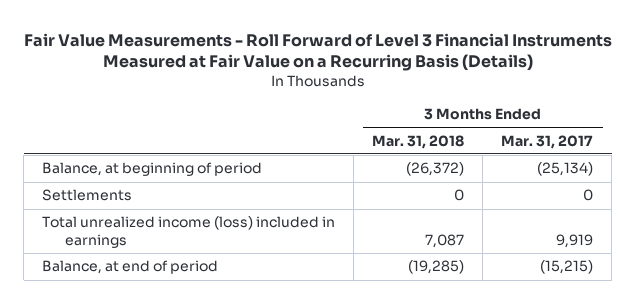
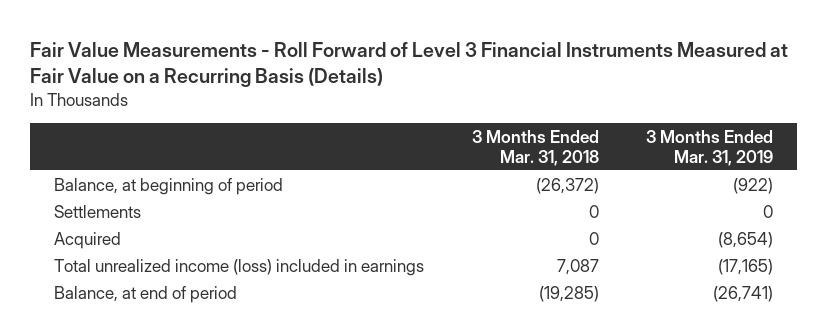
[501,134,594,149] Mar. 31, 2017 -> none
none -> [646,129,774,166] 3 Months Ended Mar. 31, 2019
none -> [54,231,122,249] Acquired

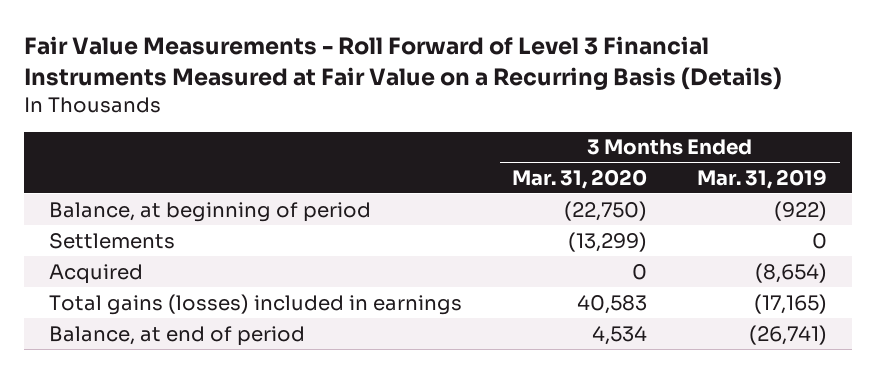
[471,129,599,166] 3 Months Ended Mar. 31, 2018 -> none
none -> [512,168,648,189] Mar. 31, 2020
[54,258,425,276] Total unrealized income (loss) included in earnings -> [48,293,462,315] Total gains (losses) included in earnings

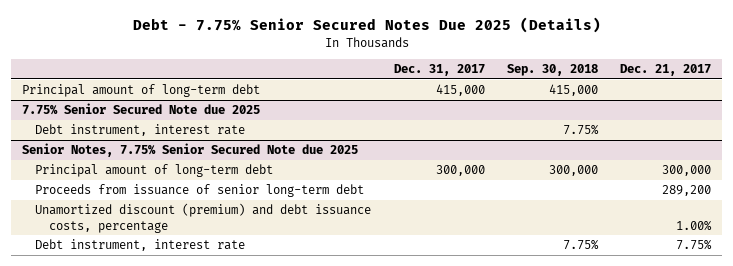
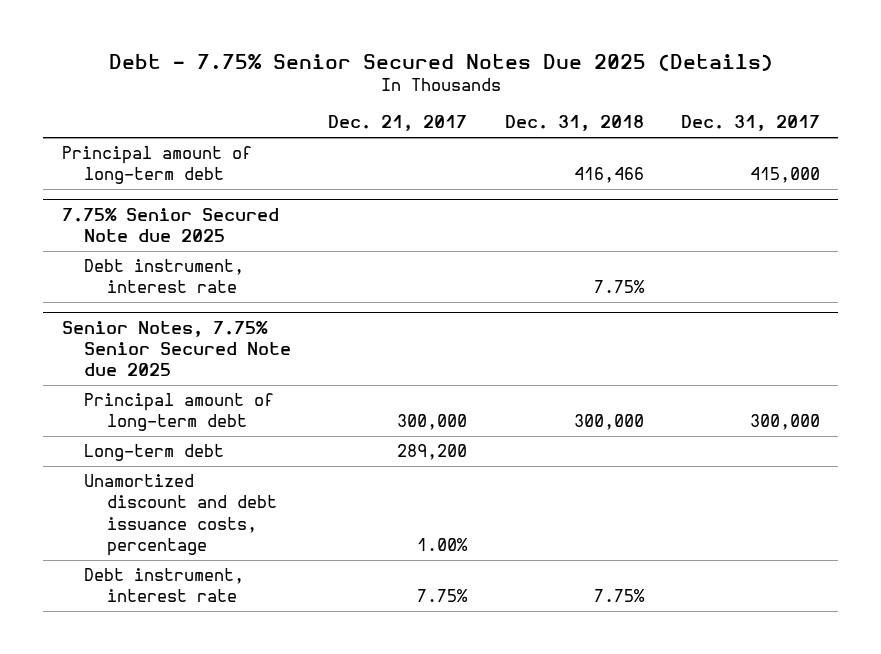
[506,64,598,77] Sep. 30, 2018 -> none
none -> [504,115,644,132] Dec. 31, 2018
[35,184,365,198] Proceeds from issuance of senior long-term debt -> [84,444,225,462] Long-term debt
[35,203,372,233] Unamortized discount (premium) and debt issuance costs, percentage -> [84,474,278,556] Unamortized discount and debt issuance costs, percentage

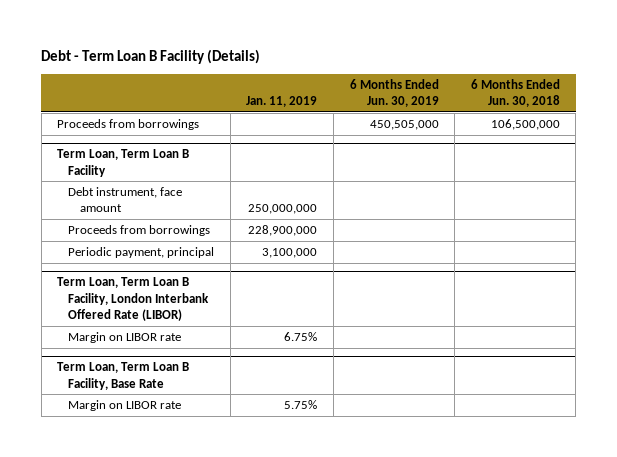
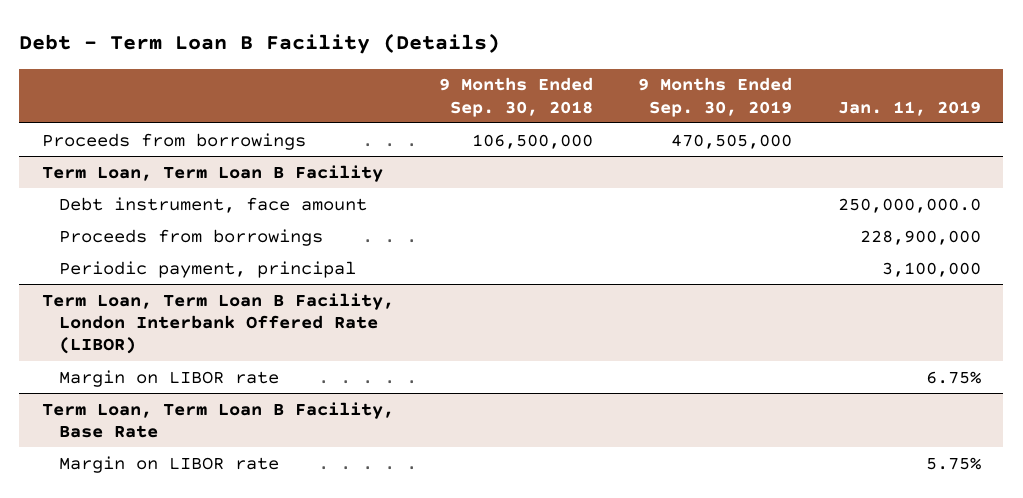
[349,78,439,108] 6 Months Ended Jun. 30, 2019 -> none
[470,78,560,108] 6 Months Ended Jun. 30, 2018 -> none
none -> [439,77,594,117] 9 Months Ended Sep. 30, 2018
none -> [638,77,793,117] 9 Months Ended Sep. 30, 2019
[248,204,318,215] 250,000,000 -> [837,197,981,213] 250,000,000.0

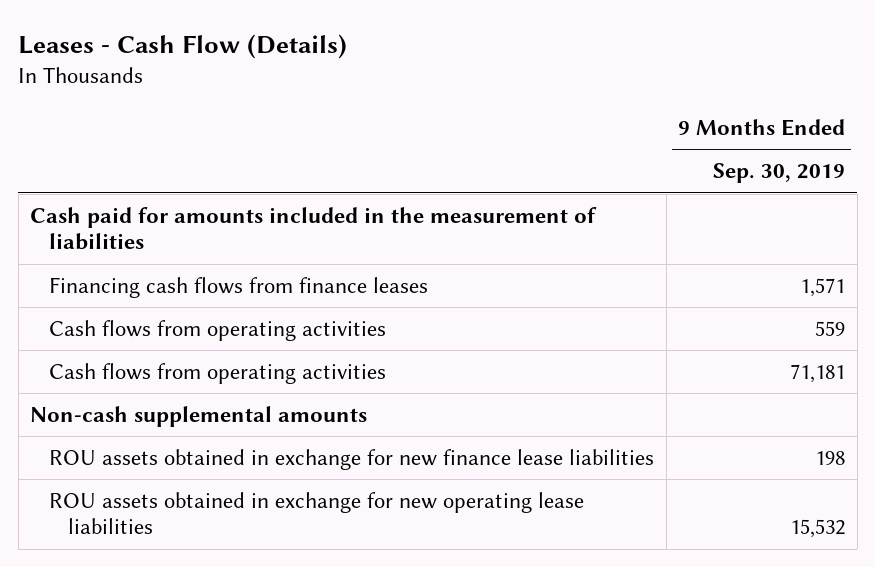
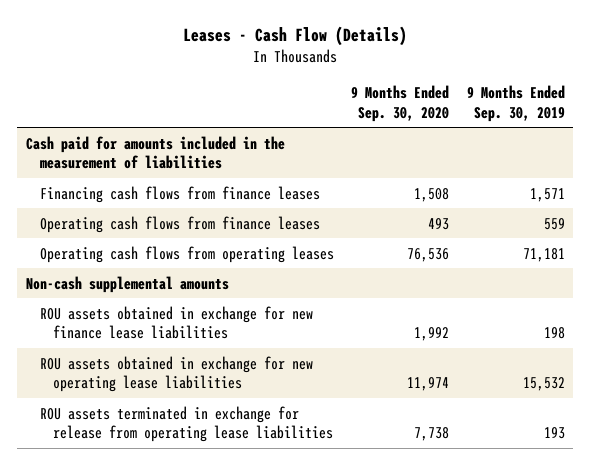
none -> [351,85,450,122] 9 Months Ended Sep. 30, 2020
[48,320,386,342] Cash flows from operating activities -> [39,215,320,233] Operating cash flows from finance leases
[48,363,386,385] Cash flows from operating activities -> [39,245,334,263] Operating cash flows from operating leases
none -> [39,405,334,443] ROU assets terminated in exchange for release from operating lease liabilities

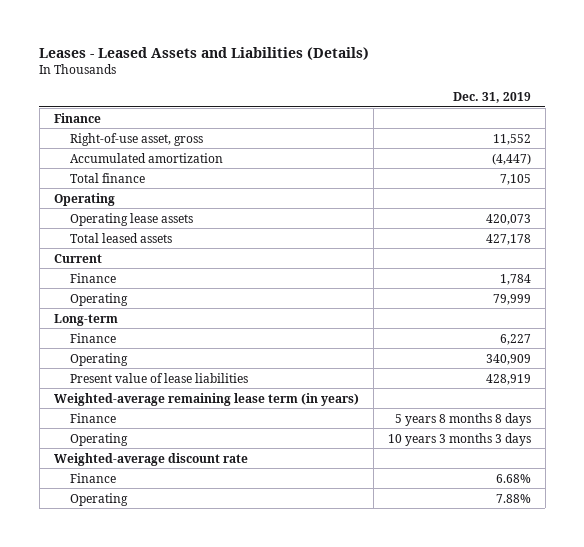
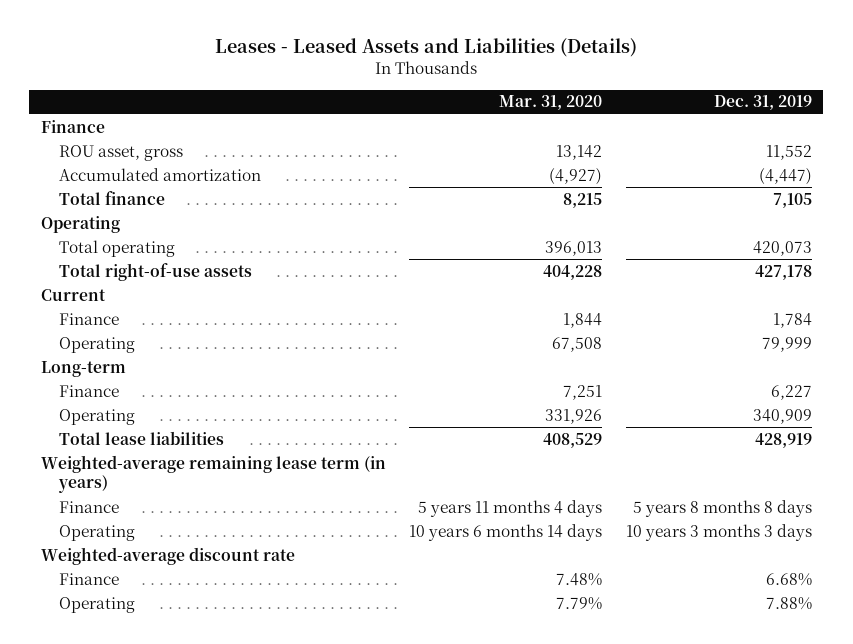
none -> [499,95,603,111] Mar. 31, 2020
[69,132,203,146] Right-of-use asset, gross -> [59,144,184,161] ROU asset, gross
[69,212,193,226] Operating lease assets -> [59,239,176,257] Total operating
[69,232,172,243] Total leased assets -> [59,262,253,281] Total right-of-use assets
[69,372,248,383] Present value of lease liabilities -> [59,430,225,445] Total lease liabilities

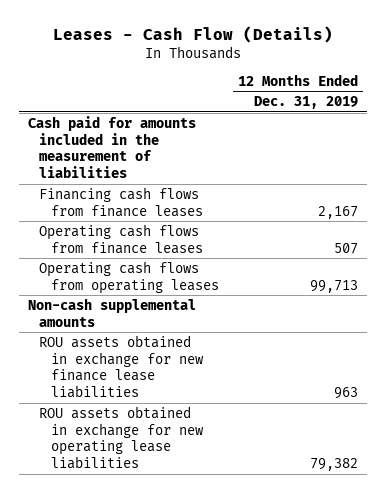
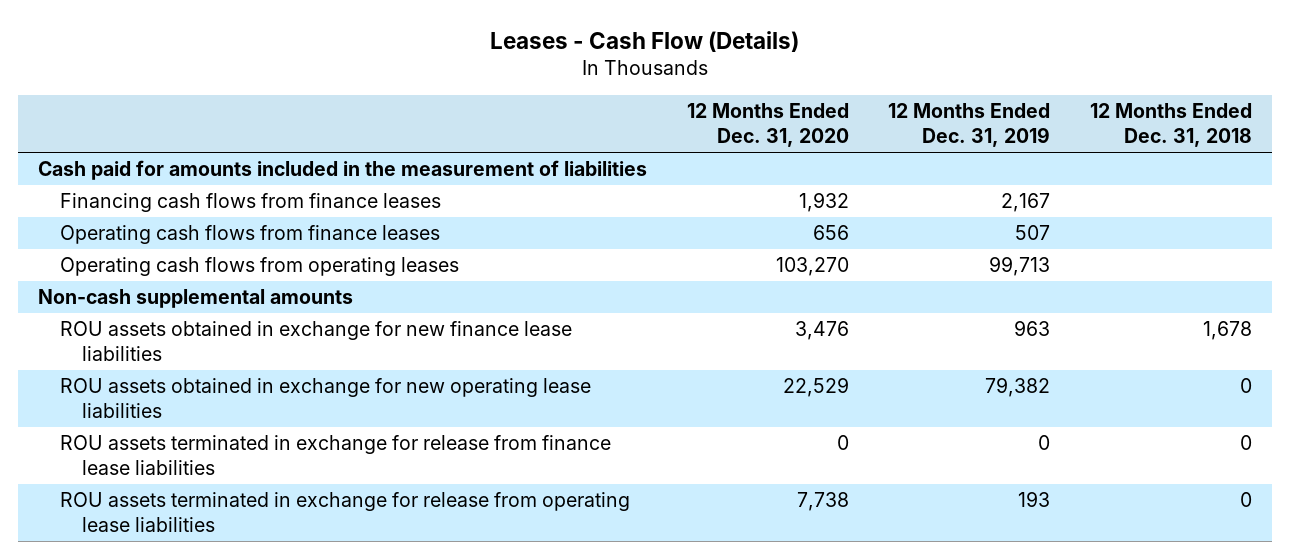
none -> [686,103,849,148] 12 Months Ended Dec. 31, 2020
none -> [1090,103,1253,148] 12 Months Ended Dec. 31, 2018
none -> [60,435,612,476] ROU assets terminated in exchange for release from finance lease liabilities
none -> [60,492,631,533] ROU assets terminated in exchange for release from operating lease liabilities

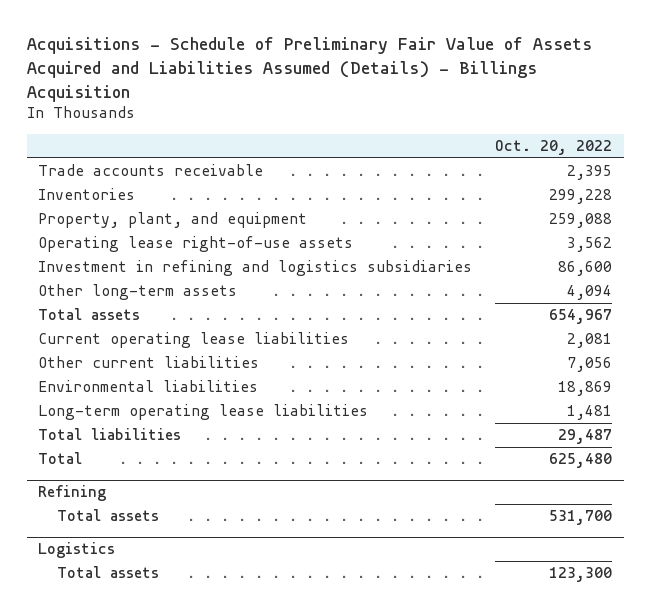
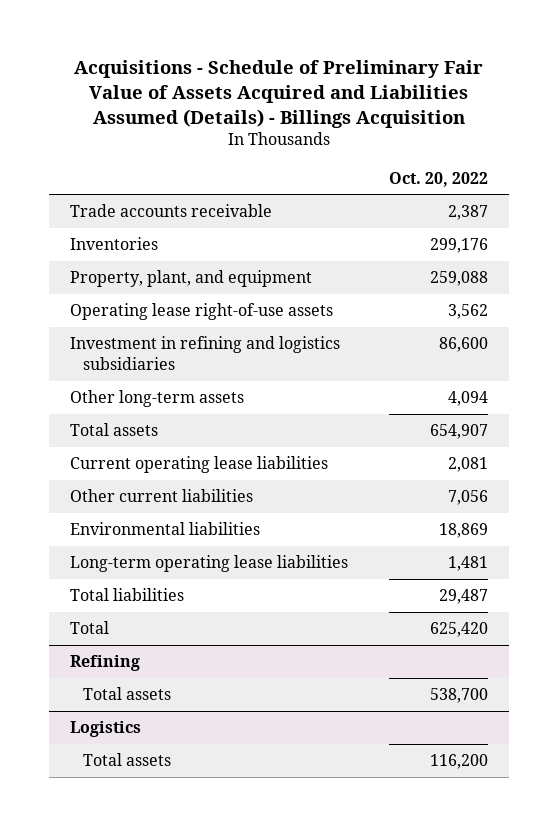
[567,165,613,181] 2,395 -> [448,205,489,221] 2,387
[549,189,613,205] 299,228 -> [430,238,489,254] 299,176
[549,309,613,325] 654,967 -> [430,424,489,440] 654,907
[549,453,613,469] 625,480 -> [430,622,489,638] 625,420
[549,510,613,526] 531,700 -> [430,688,489,704] 538,700
[549,567,613,583] 123,300 -> [430,754,489,770] 116,200

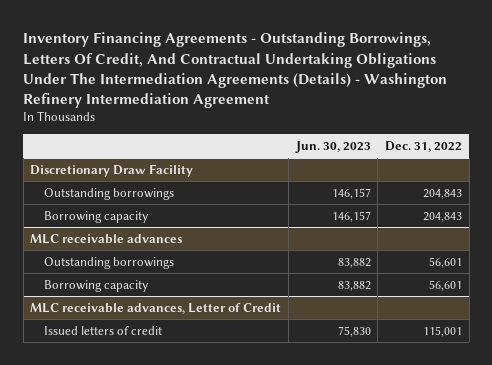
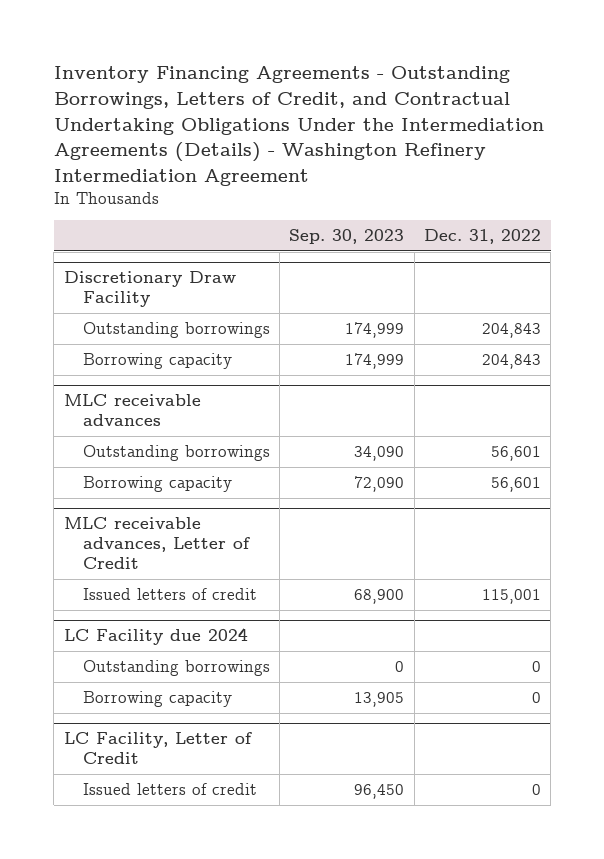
[23,32,448,108] Inventory Financing Agreements - Outstanding Borrowings, Letters Of Credit, And Contractual Undertaking Obligations Under The Intermediation Agreements (Details) - Washington Refinery Intermediation Agreement -> [53,66,544,186] Inventory Financing Agreements - Outstanding Borrowings, Letters of Credit, and Contractual Undertaking Obligations Under the Intermediation Agreements (Details) - Washington Refinery Intermediation Agreement
[294,140,371,153] Jun. 30, 2023 -> none
none -> [289,229,405,245] Sep. 30, 2023
none -> [63,628,248,646] LC Facility due 2024
none -> [82,659,270,676] Outstanding borrowings
none -> [82,690,232,707] Borrowing capacity
none -> [63,732,252,765] LC Facility, Letter of Credit
none -> [82,782,257,795] Issued letters of credit

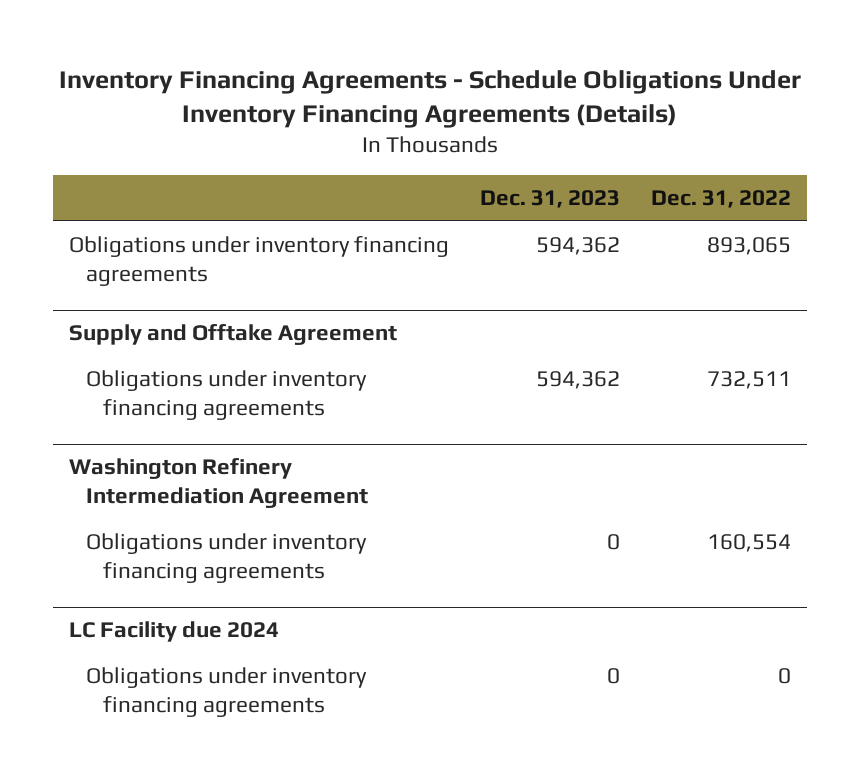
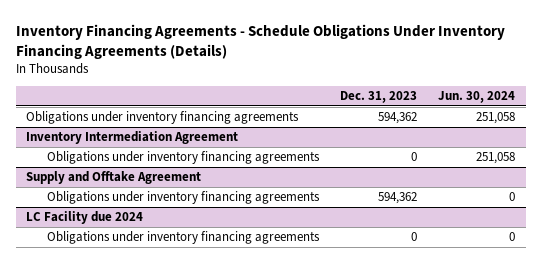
[651,190,792,209] Dec. 31, 2022 -> none
none -> [438,91,516,104] Jun. 30, 2024
none -> [26,131,239,145] Inventory Intermediation Agreement
none -> [46,151,320,165] Obligations under inventory financing agreements
[68,458,368,508] Washington Refinery Intermediation Agreement -> none
[85,533,367,583] Obligations under inventory financing agreements -> none

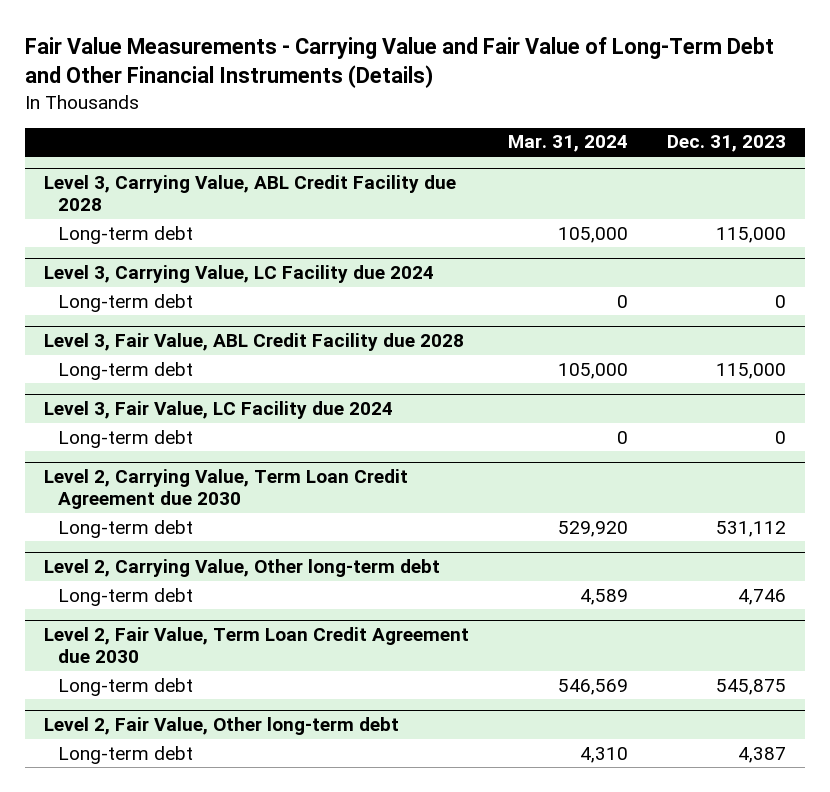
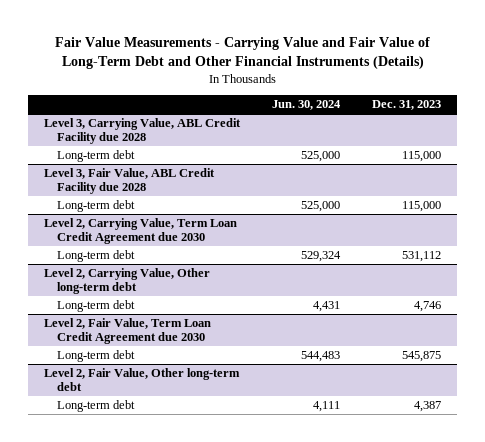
[508,135,629,153] Mar. 31, 2024 -> none
none -> [272,100,342,111] Jun. 30, 2024
[44,264,435,283] Level 3, Carrying Value, LC Facility due 2024 -> none
[57,293,193,312] Long-term debt -> none
[44,400,394,419] Level 3, Fair Value, LC Facility due 2024 -> none
[57,429,193,448] Long-term debt -> none

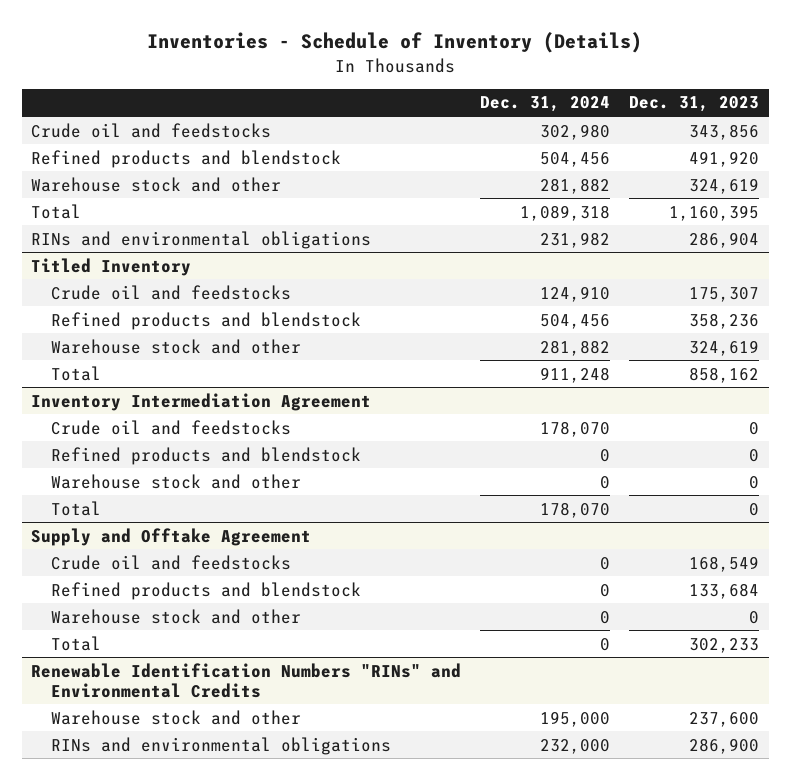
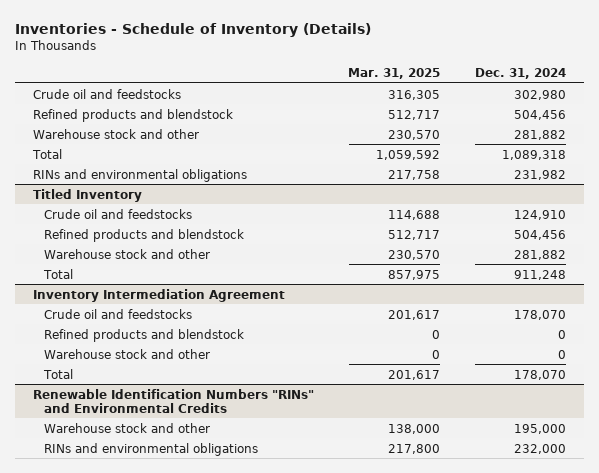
[629,96,760,113] Dec. 31, 2023 -> none
none -> [348,68,441,80] Mar. 31, 2025
[31,527,312,546] Supply and Offtake Agreement -> none
[50,554,291,570] Crude oil and feedstocks -> none
[50,581,361,600] Refined products and blendstock -> none
[50,608,301,624] Warehouse stock and other -> none
[50,635,101,651] Total -> none

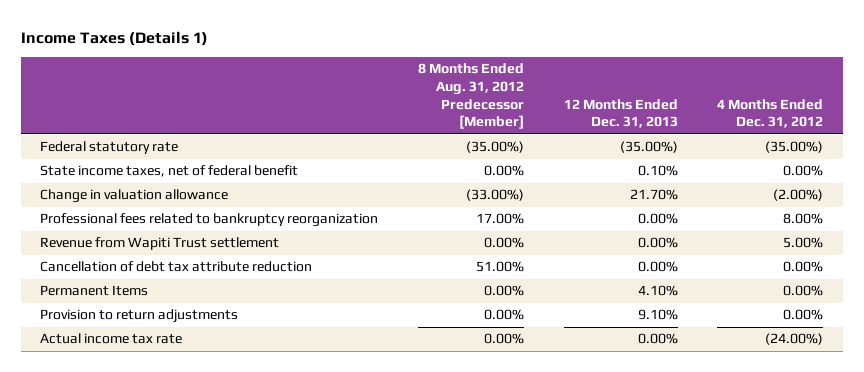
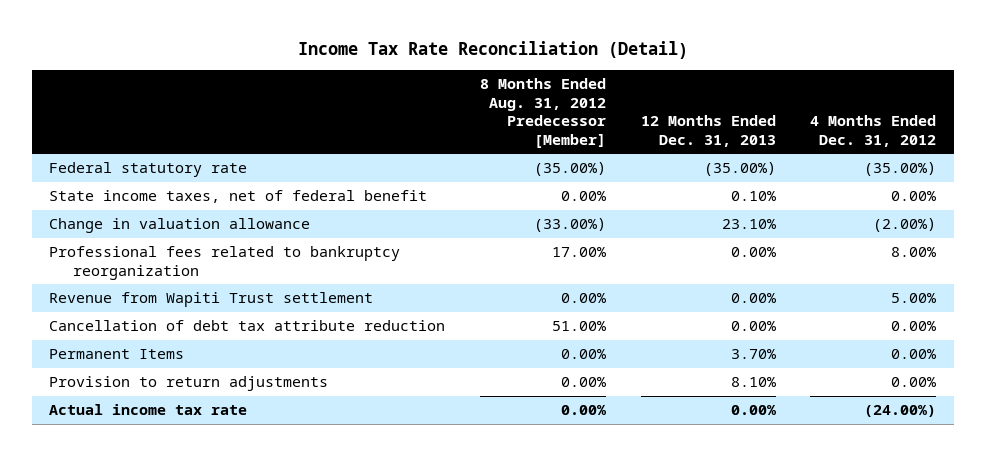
[20,30,208,46] Income Taxes (Details 1) -> [297,41,688,60] Income Tax Rate Reconciliation (Detail)
[629,189,678,201] 21.70% -> [721,219,776,230] 23.10%
[637,285,678,297] 4.10% -> [730,349,776,360] 3.70%
[637,309,678,321] 9.10% -> [730,377,776,388] 8.10%

